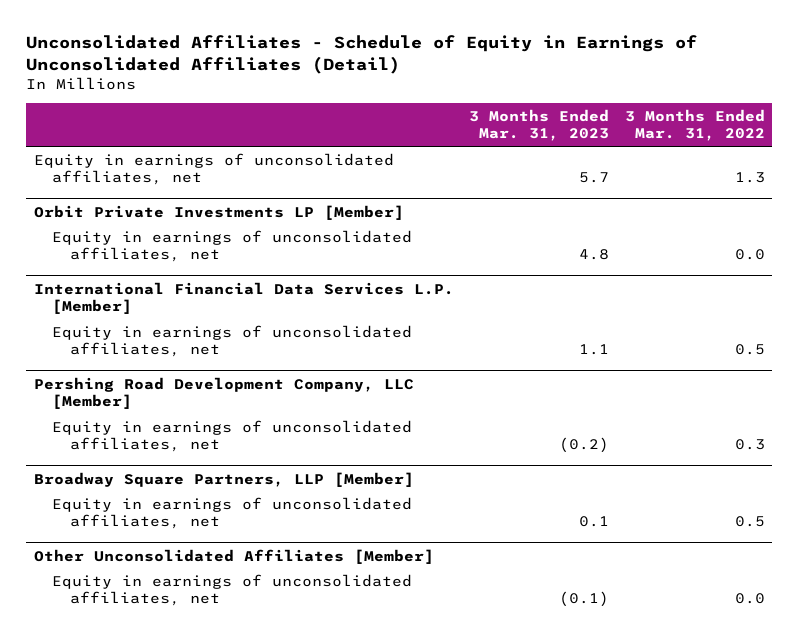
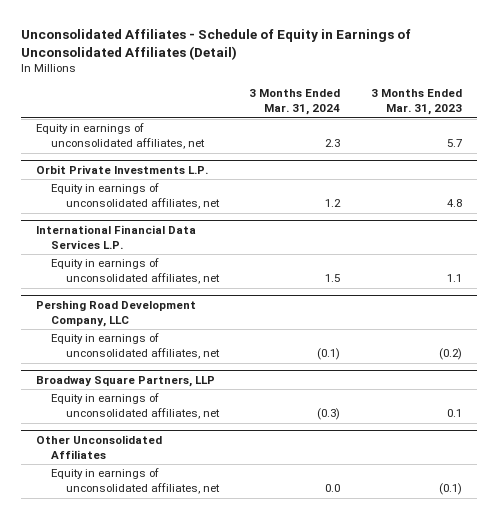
[624,108,765,142] 3 Months Ended Mar. 31, 2022 -> none
none -> [249,89,341,116] 3 Months Ended Mar. 31, 2024
[33,204,404,220] Orbit Private Investments LP [Member] -> [36,164,209,174] Orbit Private Investments L.P.
[33,281,454,315] International Financial Data Services L.P. [Member] -> [36,224,197,249] International Financial Data Services L.P.
[33,376,414,410] Pershing Road Development Company, LLC [Member] -> [36,299,197,327] Pershing Road Development Company, LLC
[33,471,414,487] Broadway Square Partners, LLP [Member] -> [36,375,216,387] Broadway Square Partners, LLP
[33,548,434,564] Other Unconsolidated Affiliates [Member] -> [36,434,163,459] Other Unconsolidated Affiliates

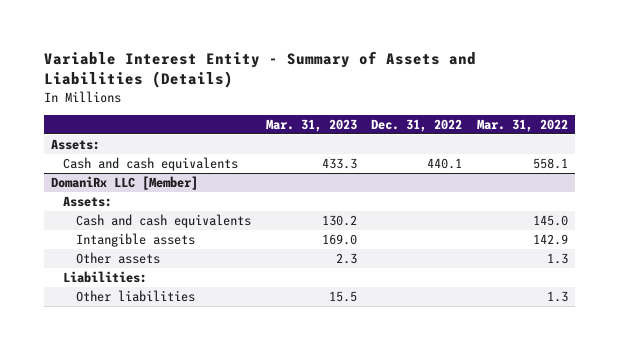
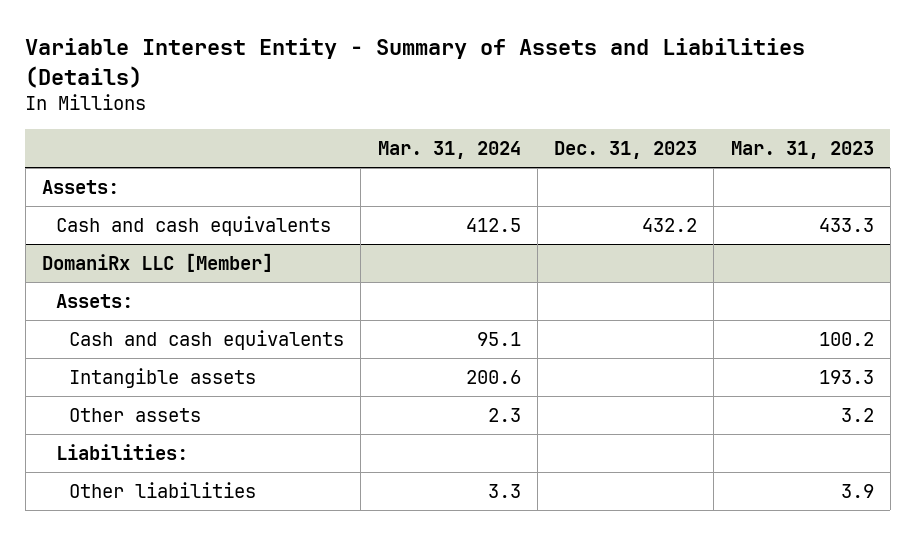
[371,118,463,132] Dec. 31, 2022 -> none
[477,118,569,132] Mar. 31, 2022 -> none
none -> [377,141,521,160] Mar. 31, 2024
none -> [554,141,698,160] Dec. 31, 2023
[321,215,357,227] 130.2 -> [818,331,874,346] 100.2
[321,234,357,246] 169.0 -> [818,369,874,384] 193.3
[335,253,357,265] 2.3 -> [840,407,874,422] 3.2
[328,291,357,303] 15.5 -> [840,483,874,498] 3.9

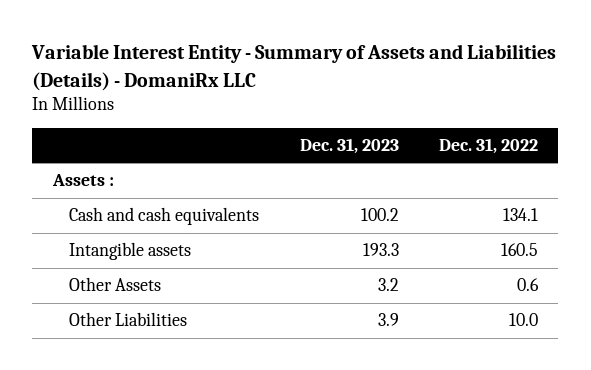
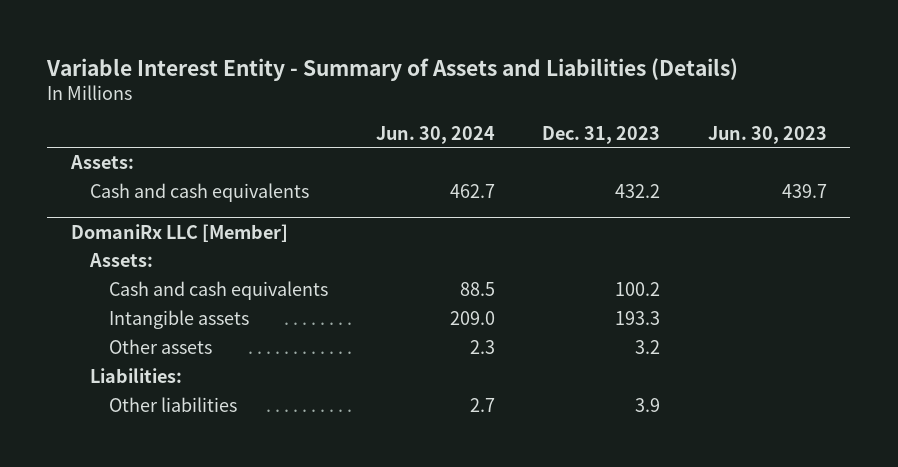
[31,44,557,91] Variable Interest Entity - Summary of Assets and Liabilities (Details) - DomaniRx LLC -> [46,57,739,81] Variable Interest Entity - Summary of Assets and Liabilities (Details)
[439,137,539,154] Dec. 31, 2022 -> none
none -> [375,125,495,144] Jun. 30, 2024
none -> [707,125,827,144] Jun. 30, 2023
[51,174,114,187] Assets : -> [70,155,135,170] Assets:
none -> [90,183,310,203] Cash and cash equivalents
none -> [71,223,289,242] DomaniRx LLC [Member]
none -> [89,253,154,268] Assets:
[69,277,162,292] Other Assets -> [109,339,213,355] Other assets
none -> [90,368,183,384] Liabilities:
[69,312,188,327] Other Liabilities -> [109,397,238,413] Other liabilities

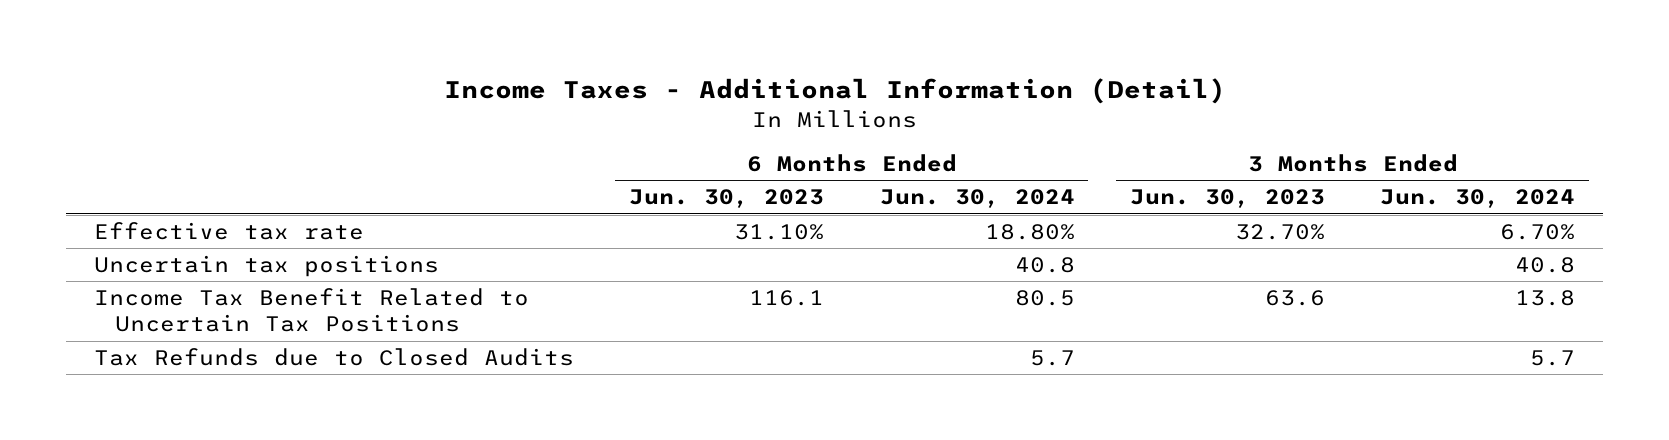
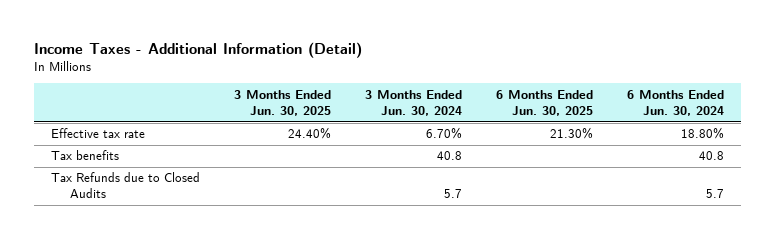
[629,189,825,209] Jun. 30, 2023 -> none
[1130,189,1326,209] Jun. 30, 2023 -> none
none -> [234,89,332,116] 3 Months Ended Jun. 30, 2025
none -> [495,89,593,116] 6 Months Ended Jun. 30, 2025
[93,287,529,333] Income Tax Benefit Related to Uncertain Tax Positions -> none
[93,254,439,277] Uncertain tax positions -> [51,150,120,161] Tax benefits

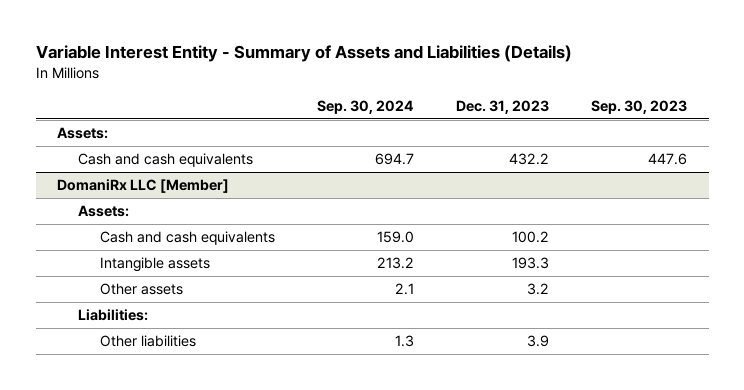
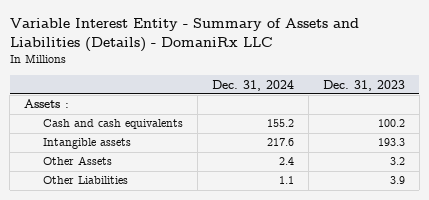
[35,45,572,63] Variable Interest Entity - Summary of Assets and Liabilities (Details) -> [9,18,359,53] Variable Interest Entity - Summary of Assets and Liabilities (Details) - DomaniRx LLC
[317,99,415,114] Sep. 30, 2024 -> none
[591,99,688,114] Sep. 30, 2023 -> none
none -> [211,79,294,91] Dec. 31, 2024
[78,153,254,168] Cash and cash equivalents -> none
[56,179,229,194] DomaniRx LLC [Member] -> none
[78,205,130,218] Assets: -> none
[56,127,108,140] Assets: -> [24,99,70,109] Assets :
[78,309,149,322] Liabilities: -> none
[99,283,183,296] Other assets -> [43,156,113,166] Other Assets
[99,335,196,348] Other liabilities -> [43,176,129,185] Other Liabilities

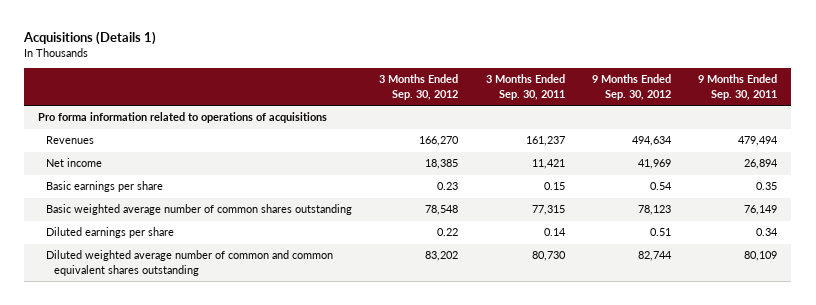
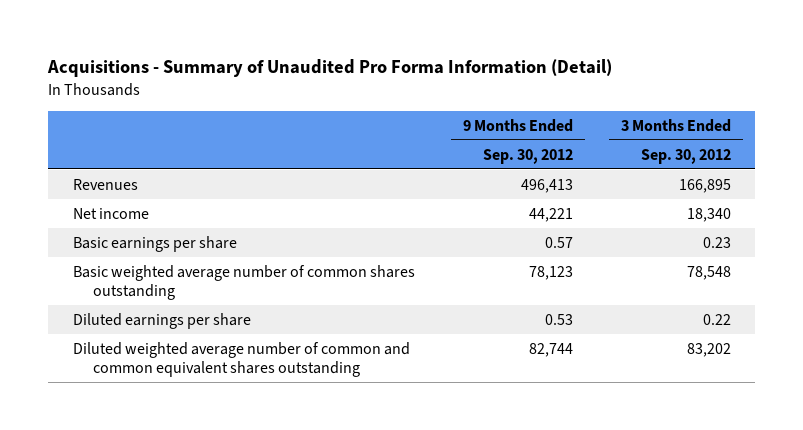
[23,30,157,45] Acquisitions (Details 1) -> [47,59,613,78] Acquisitions - Summary of Unaudited Pro Forma Information (Detail)
[485,74,565,100] 3 Months Ended Sep. 30, 2011 -> none
[698,74,778,100] 9 Months Ended Sep. 30, 2011 -> none
[38,112,328,124] Pro forma information related to operations of acquisitions -> none
[419,136,460,147] 166,270 -> [678,178,731,193] 166,895
[632,136,673,147] 494,634 -> [520,178,573,193] 496,413
[425,159,459,170] 18,385 -> [686,207,731,222] 18,340
[638,159,672,170] 41,969 -> [528,207,573,222] 44,221
[650,182,673,191] 0.54 -> [544,236,573,248] 0.57
[650,228,672,237] 0.51 -> [544,313,573,325] 0.53

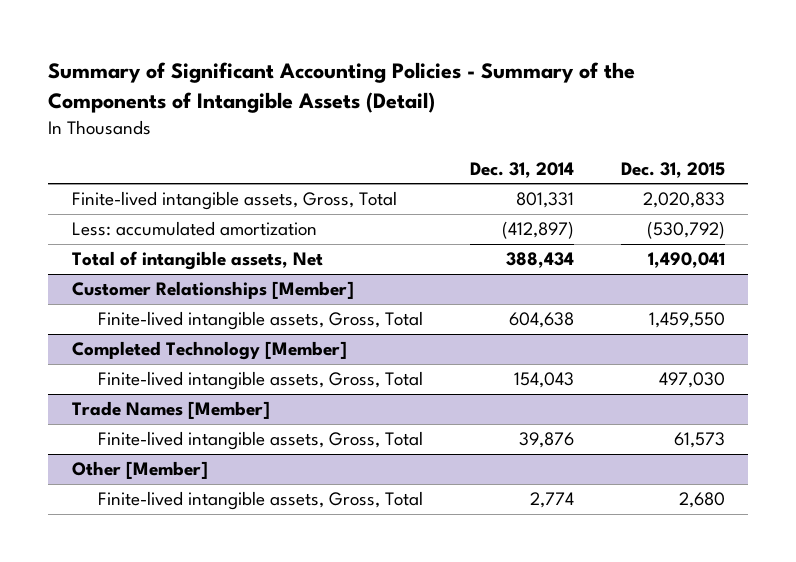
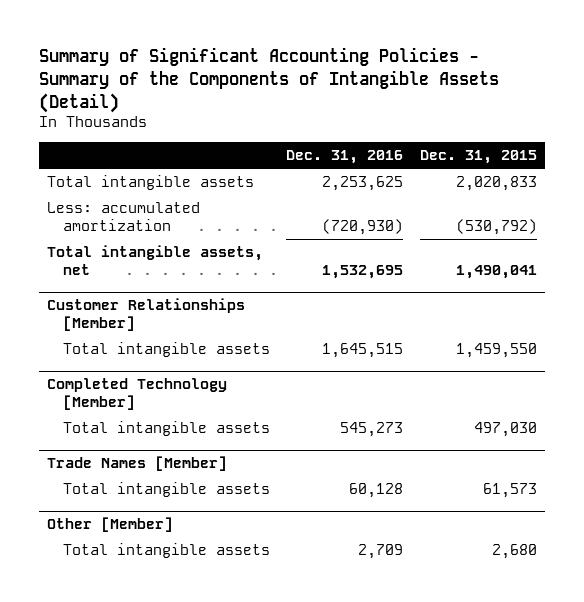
[469,161,574,178] Dec. 31, 2014 -> none
none -> [286,150,404,165] Dec. 31, 2016
[71,191,397,211] Finite-lived intangible assets, Gross, Total -> [47,175,255,191] Total intangible assets
[71,251,323,271] Total of intangible assets, Net -> [47,245,264,276] Total intangible assets, net
[98,311,424,331] Finite-lived intangible assets, Gross, Total -> [63,342,271,358] Total intangible assets
[98,371,424,391] Finite-lived intangible assets, Gross, Total -> [63,421,271,437] Total intangible assets
[98,431,424,451] Finite-lived intangible assets, Gross, Total -> [63,482,271,498] Total intangible assets
[98,491,424,511] Finite-lived intangible assets, Gross, Total -> [63,543,271,559] Total intangible assets

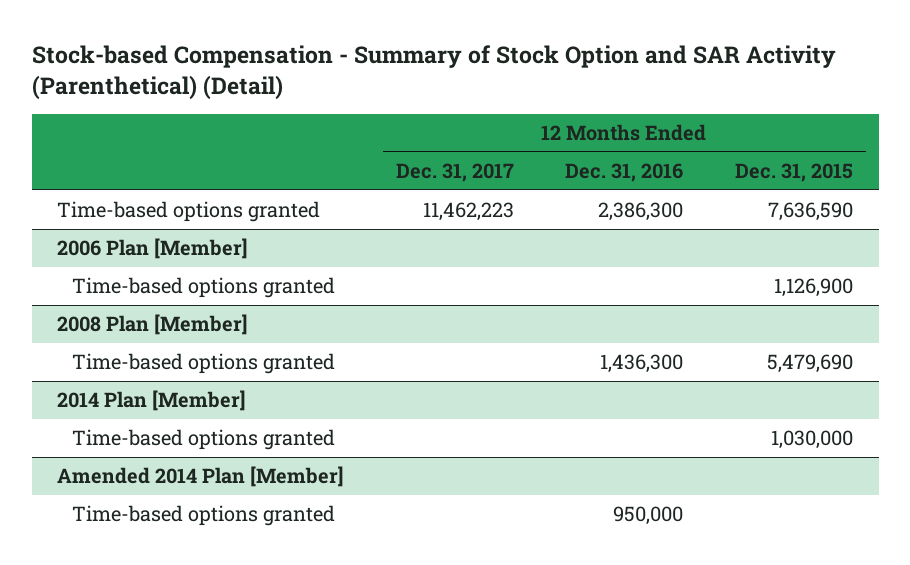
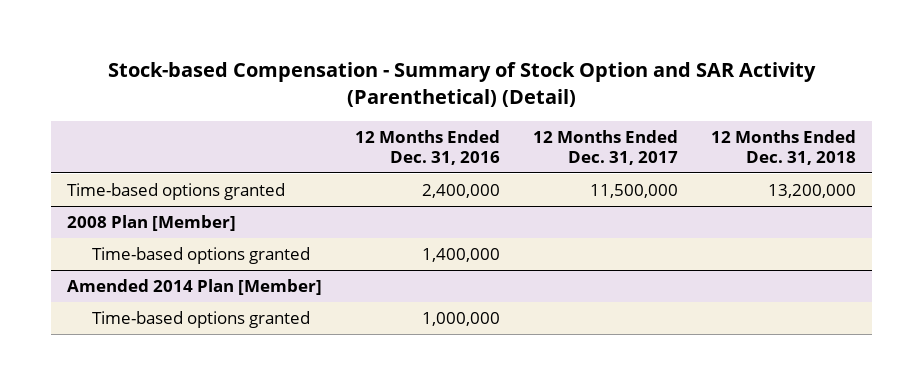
[734,162,853,182] Dec. 31, 2015 -> none
none -> [710,129,856,166] 12 Months Ended Dec. 31, 2018
[57,238,249,260] 2006 Plan [Member] -> none
[72,277,336,299] Time-based options granted -> none
[422,202,514,222] 11,462,223 -> [589,183,678,198] 11,500,000
[598,202,684,222] 2,386,300 -> [422,183,501,198] 2,400,000
[57,390,247,412] 2014 Plan [Member] -> none
[72,429,336,451] Time-based options granted -> none
[600,354,684,374] 1,436,300 -> [422,247,501,262] 1,400,000
[613,506,684,526] 950,000 -> [422,311,501,326] 1,000,000

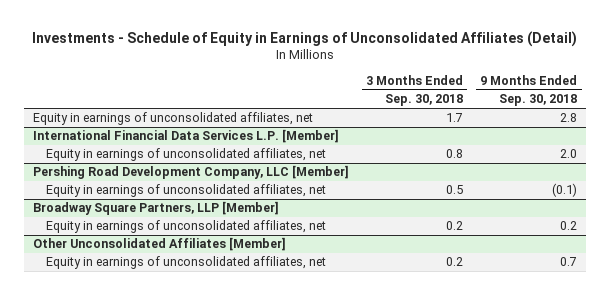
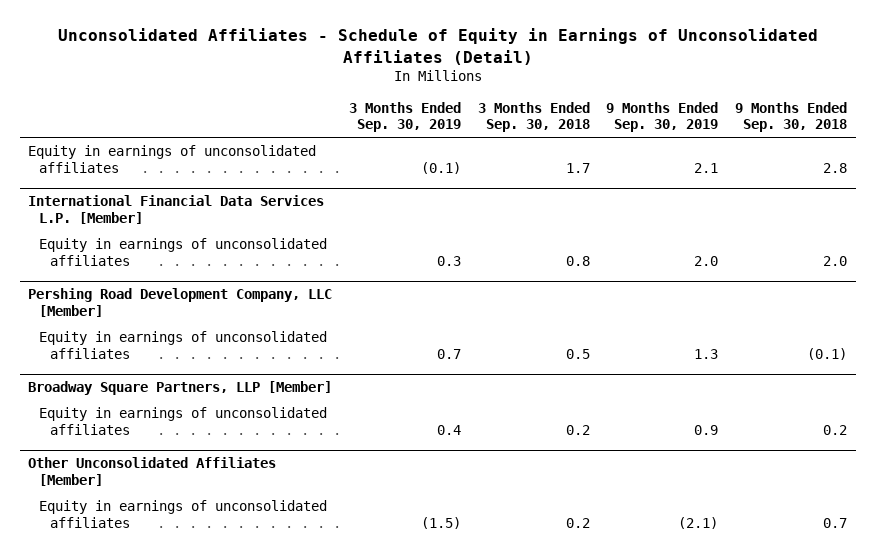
[32,30,578,47] Investments - Schedule of Equity in Earnings of Unconsolidated Affiliates (Detail) -> [57,28,818,65] Unconsolidated Affiliates - Schedule of Equity in Earnings of Unconsolidated Affiliates (Detail)
none -> [349,101,462,133] 3 Months Ended Sep. 30, 2019
none -> [606,101,719,133] 9 Months Ended Sep. 30, 2019
[32,112,313,126] Equity in earnings of unconsolidated affiliates, net -> [28,144,317,173] Equity in earnings of unconsolidated affiliates
[46,148,327,162] Equity in earnings of unconsolidated affiliates, net -> [38,237,327,266] Equity in earnings of unconsolidated affiliates
[46,184,327,198] Equity in earnings of unconsolidated affiliates, net -> [38,330,327,359] Equity in earnings of unconsolidated affiliates
[46,220,327,234] Equity in earnings of unconsolidated affiliates, net -> [38,406,327,435] Equity in earnings of unconsolidated affiliates
[46,256,327,270] Equity in earnings of unconsolidated affiliates, net -> [38,499,327,528] Equity in earnings of unconsolidated affiliates

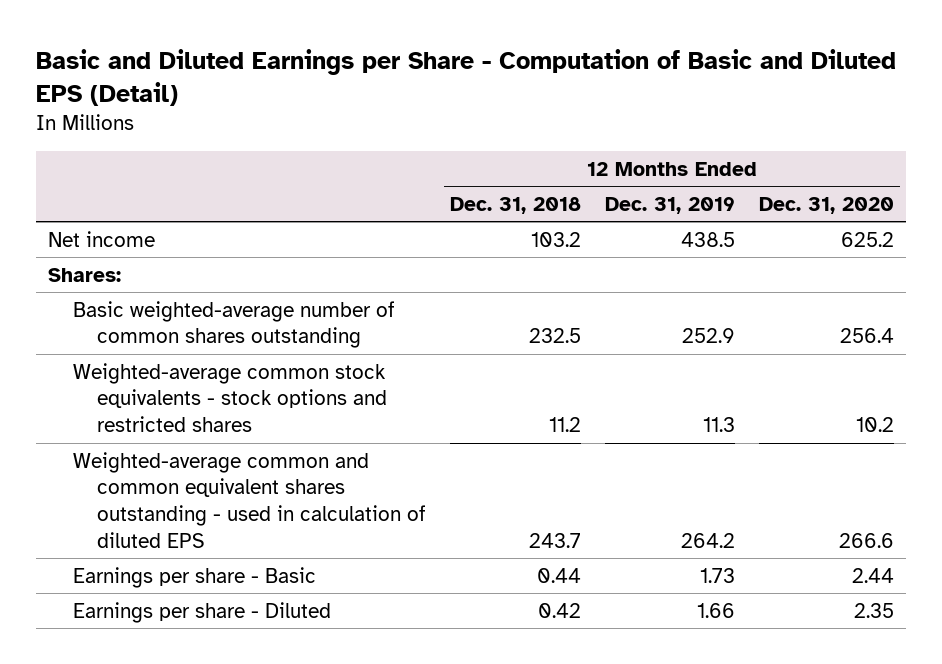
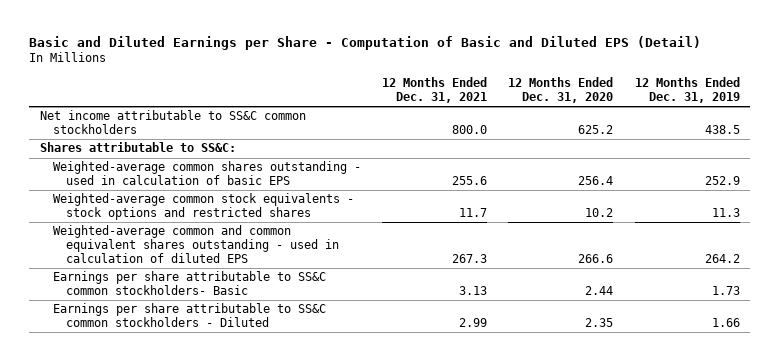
[450,197,582,215] Dec. 31, 2018 -> none
none -> [382,77,488,104] 12 Months Ended Dec. 31, 2021
[48,230,156,247] Net income -> [39,110,306,135] Net income attributable to SS&C common stockholders
[48,267,122,282] Shares: -> [39,142,236,153] Shares attributable to SS&C:
[72,300,395,349] Basic weighted-average number of common shares outstanding -> [53,161,362,186] Weighted-average common shares outstanding - used in calculation of basic EPS
[72,566,316,588] Earnings per share - Basic -> [53,271,327,296] Earnings per share attributable to SS&C common stockholders- Basic
[72,601,331,623] Earnings per share - Diluted -> [53,303,327,328] Earnings per share attributable to SS&C common stockholders - Diluted

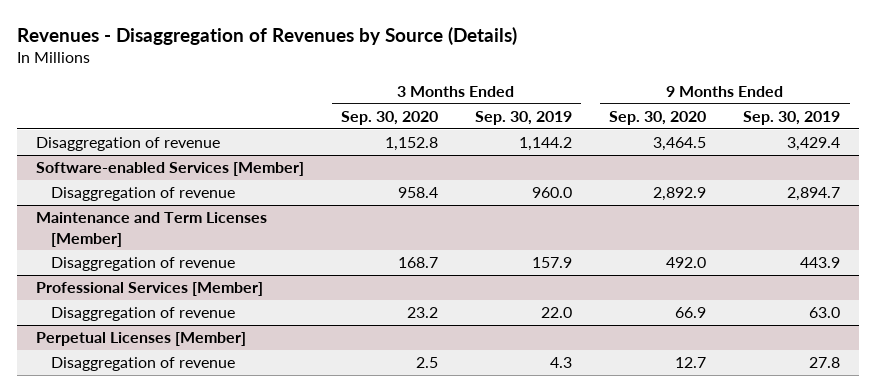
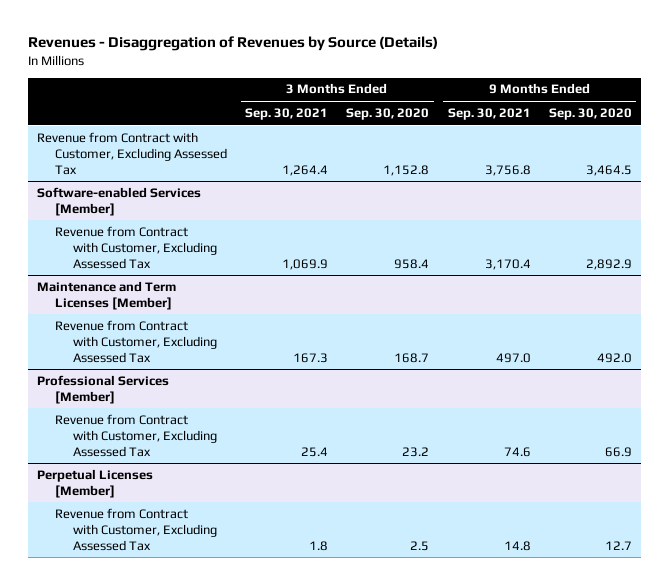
[474,111,572,126] Sep. 30, 2019 -> none
[743,111,841,126] Sep. 30, 2019 -> none
none -> [245,107,329,120] Sep. 30, 2021
none -> [447,107,531,120] Sep. 30, 2021
[35,137,220,152] Disaggregation of revenue -> [36,131,227,175] Revenue from Contract with Customer, Excluding Assessed Tax
[51,187,236,202] Disaggregation of revenue -> [54,225,218,269] Revenue from Contract with Customer, Excluding Assessed Tax
[51,257,236,272] Disaggregation of revenue -> [54,319,218,363] Revenue from Contract with Customer, Excluding Assessed Tax
[51,307,236,322] Disaggregation of revenue -> [54,413,218,457] Revenue from Contract with Customer, Excluding Assessed Tax
[51,357,236,372] Disaggregation of revenue -> [54,507,218,551] Revenue from Contract with Customer, Excluding Assessed Tax

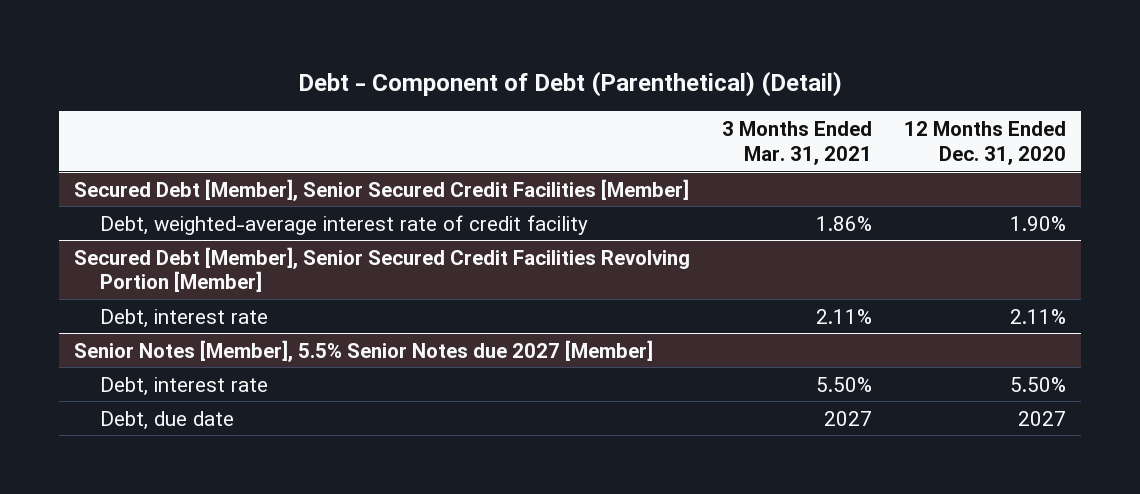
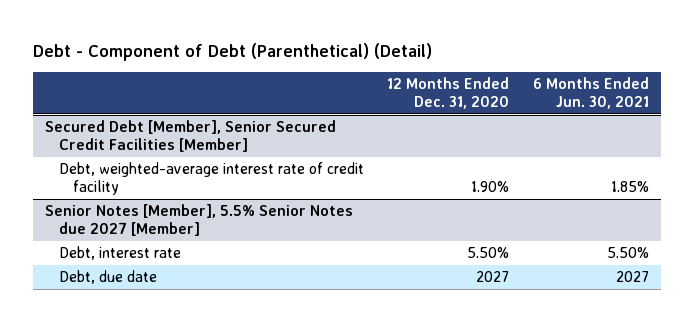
[721,121,872,165] 3 Months Ended Mar. 31, 2021 -> none
none -> [532,77,649,109] 6 Months Ended Jun. 30, 2021
[74,246,691,293] Secured Debt [Member], Senior Secured Credit Facilities Revolving Portion [Member] -> none
[100,308,269,328] Debt, interest rate -> none

